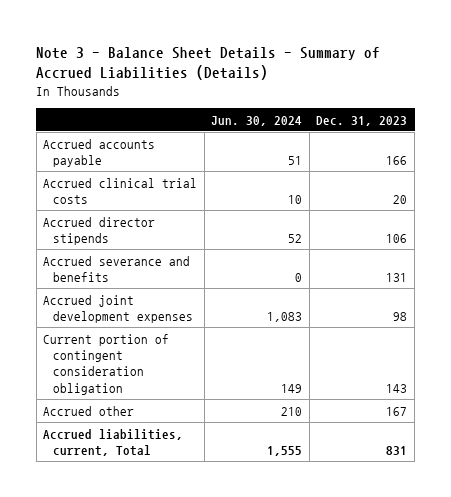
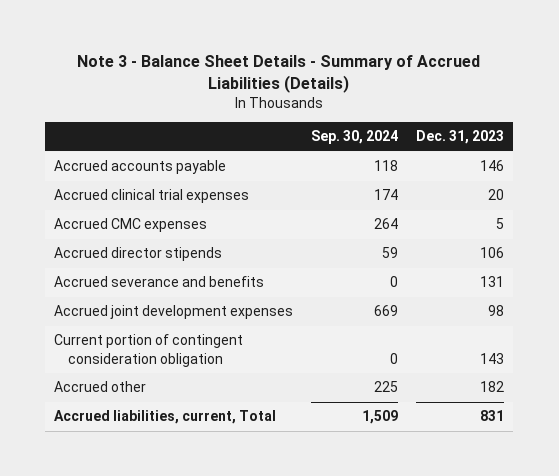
[211,115,303,126] Jun. 30, 2024 -> none
none -> [311,130,399,145] Sep. 30, 2024
[386,156,408,166] 166 -> [480,160,505,172] 146
[43,177,198,205] Accrued clinical trial costs -> [54,189,250,204] Accrued clinical trial expenses
none -> [54,218,208,233] Accrued CMC expenses
[386,406,408,416] 167 -> [480,381,505,393] 182

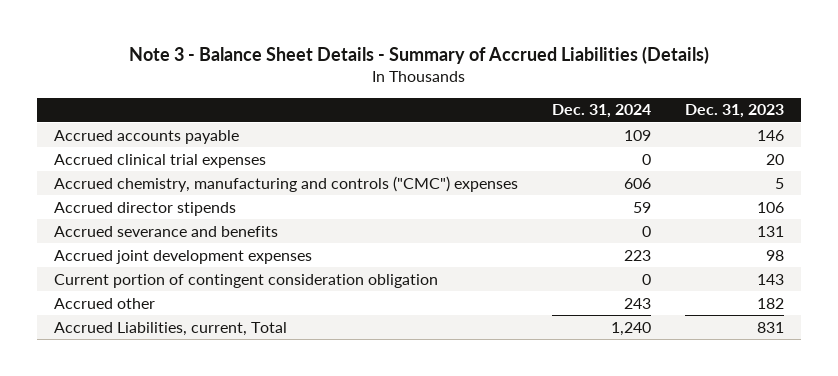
[311,130,399,145] Sep. 30, 2024 -> none
none -> [552,104,652,119] Dec. 31, 2024
[54,218,208,233] Accrued CMC expenses -> [53,175,518,192] Accrued chemistry, manufacturing and controls ("CMC") expenses
[54,410,277,425] Accrued liabilities, current, Total -> [53,321,287,336] Accrued Liabilities, current, Total

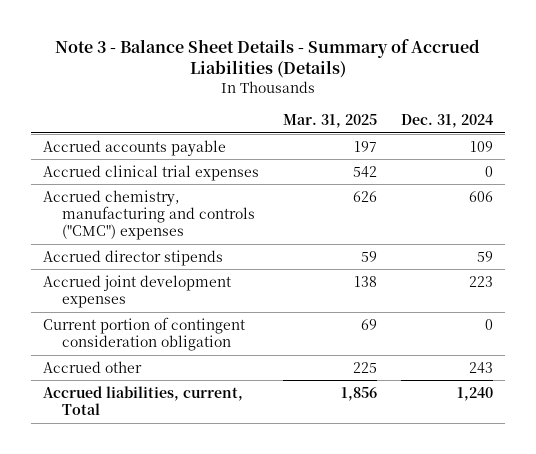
[685,104,785,119] Dec. 31, 2023 -> none
none -> [283,113,378,128] Mar. 31, 2025
[53,225,278,237] Accrued severance and benefits -> none
[53,321,287,336] Accrued Liabilities, current, Total -> [43,385,244,415] Accrued liabilities, current, Total

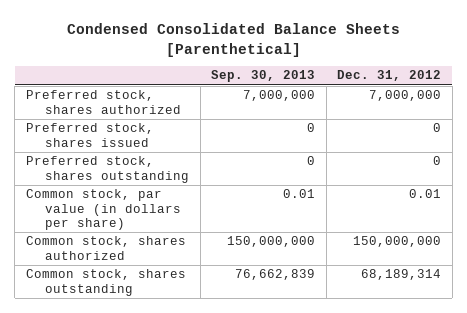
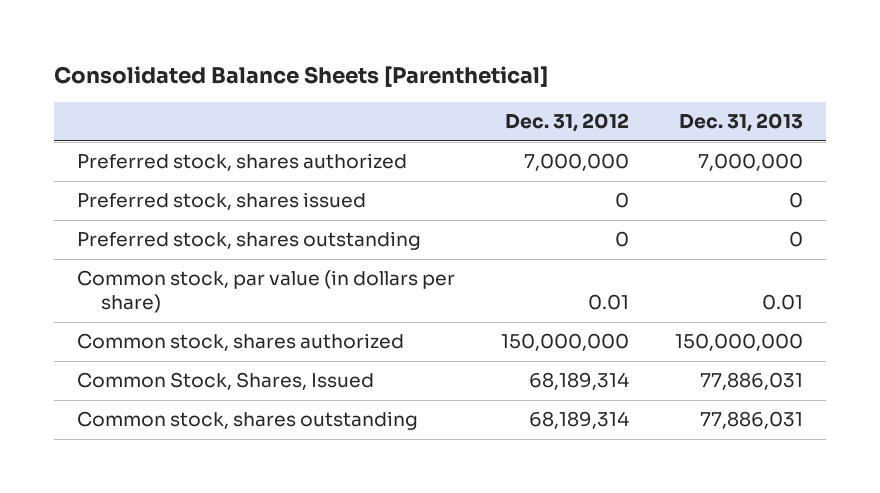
[66,23,400,57] Condensed Consolidated Balance Sheets [Parenthetical] -> [54,66,549,88] Consolidated Balance Sheets [Parenthetical]
[211,70,316,83] Sep. 30, 2013 -> none
none -> [678,113,803,133] Dec. 31, 2013
none -> [76,372,374,391] Common Stock, Shares, Issued

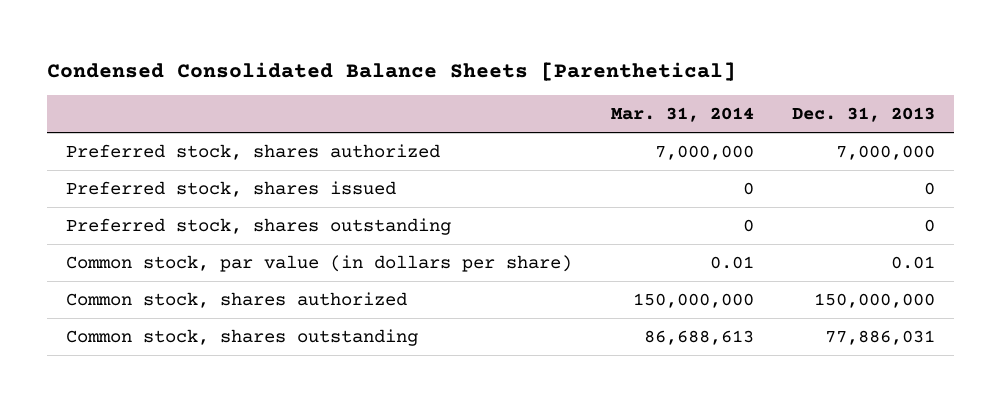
[54,66,549,88] Consolidated Balance Sheets [Parenthetical] -> [47,61,737,81] Condensed Consolidated Balance Sheets [Parenthetical]
[504,113,629,133] Dec. 31, 2012 -> none
none -> [610,107,754,123] Mar. 31, 2014
[76,372,374,391] Common Stock, Shares, Issued -> none

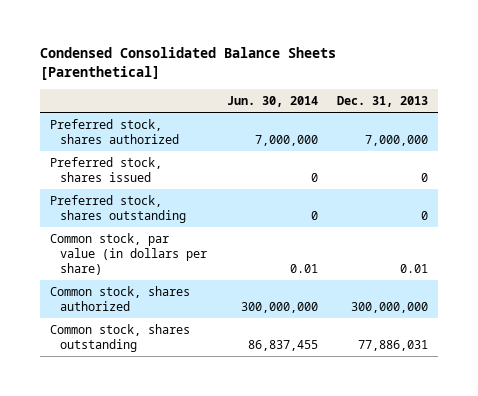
[610,107,754,123] Mar. 31, 2014 -> none
none -> [226,95,318,107] Jun. 30, 2014
[814,292,936,308] 150,000,000 -> [350,301,428,313] 300,000,000

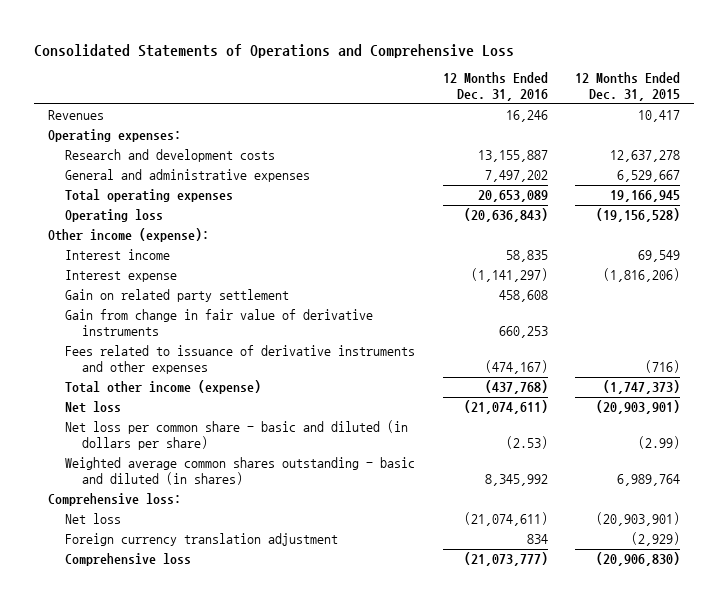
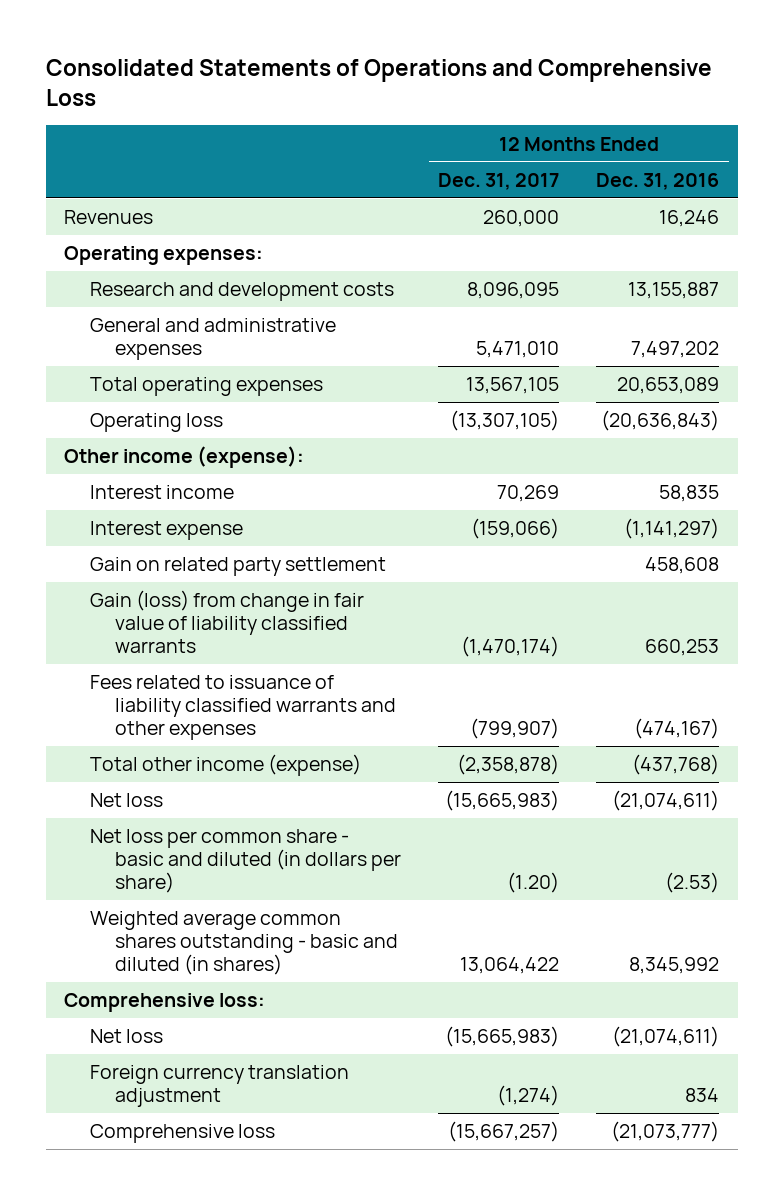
[575,72,681,102] 12 Months Ended Dec. 31, 2015 -> none
none -> [438,172,560,190] Dec. 31, 2017
[64,309,373,337] Gain from change in fair value of derivative instruments -> [89,590,364,653] Gain (loss) from change in fair value of liability classified warrants
[64,345,415,375] Fees related to issuance of derivative instruments and other expenses -> [89,675,397,740] Fees related to issuance of liability classified warrants and other expenses

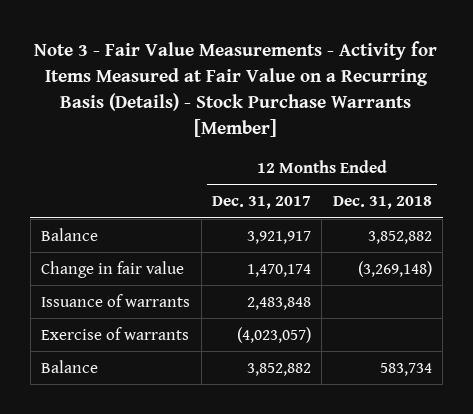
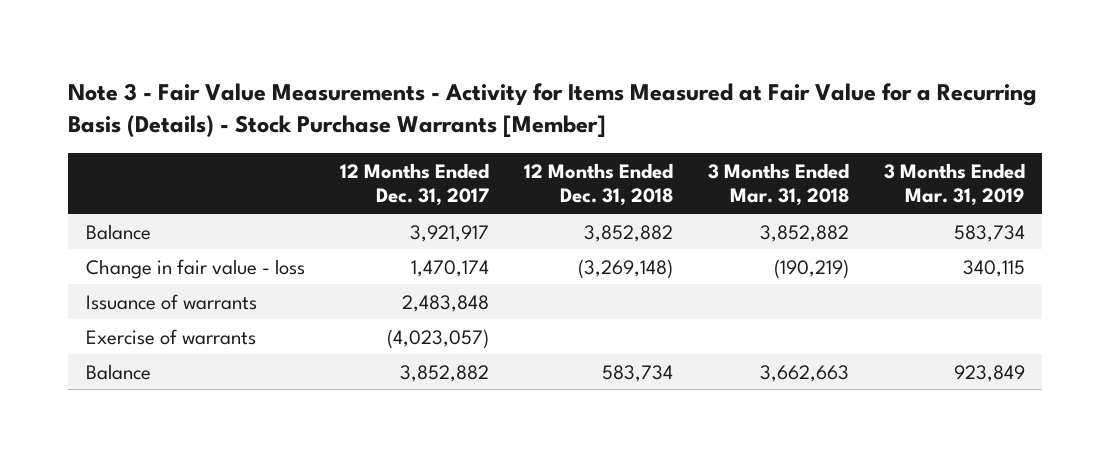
[34,41,438,138] Note 3 - Fair Value Measurements - Activity for Items Measured at Fair Value on a Recurring Basis (Details) - Stock Purchase Warrants [Member] -> [68,83,1038,138] Note 3 - Fair Value Measurements - Activity for Items Measured at Fair Value for a Recurring Basis (Details) - Stock Purchase Warrants [Member]
none -> [707,162,849,207] 3 Months Ended Mar. 31, 2018
none -> [883,162,1025,207] 3 Months Ended Mar. 31, 2019
[41,260,185,278] Change in fair value -> [85,258,305,279] Change in fair value - loss

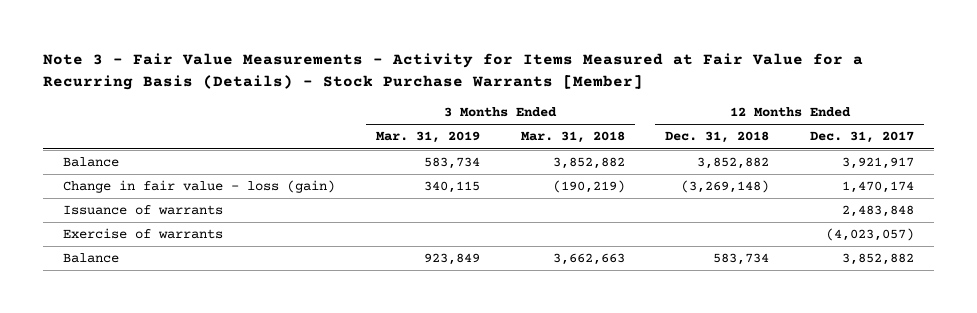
[85,258,305,279] Change in fair value - loss -> [63,180,336,194] Change in fair value - loss (gain)

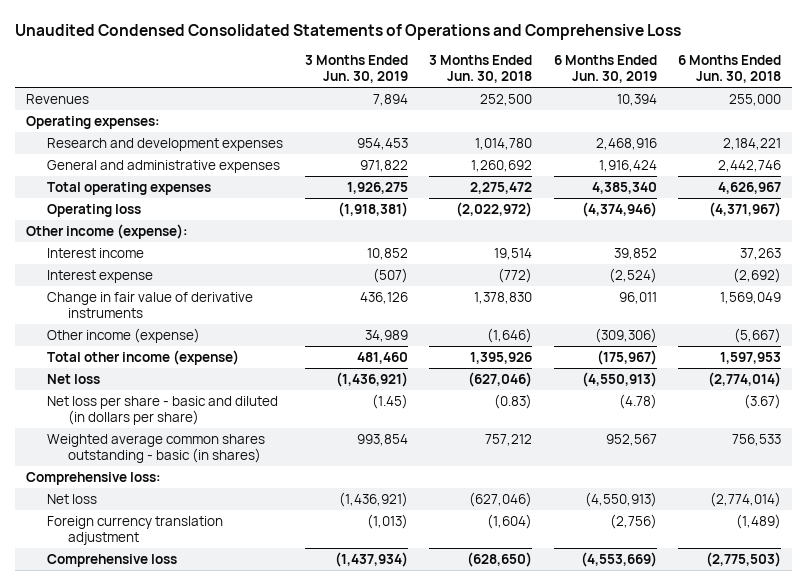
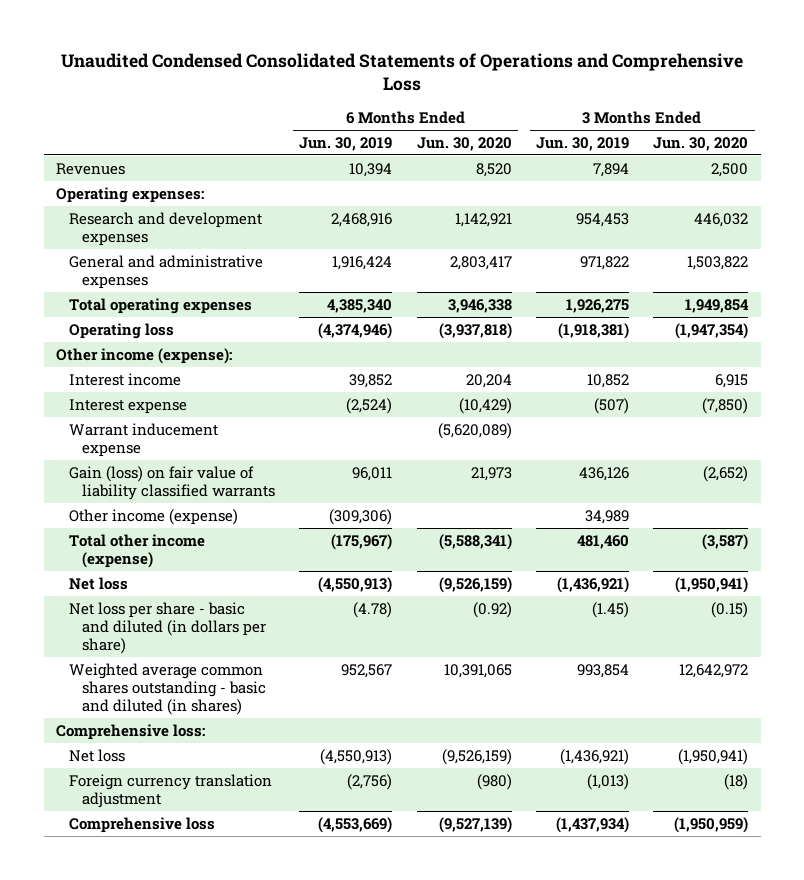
[429,55,533,84] 3 Months Ended Jun. 30, 2018 -> none
[678,55,782,84] 6 Months Ended Jun. 30, 2018 -> none
none -> [416,136,512,151] Jun. 30, 2020
none -> [653,136,749,151] Jun. 30, 2020
none -> [68,422,218,458] Warrant inducement expense
[47,291,254,318] Change in fair value of derivative instruments -> [68,465,275,501] Gain (loss) on fair value of liability classified warrants
[47,433,266,463] Weighted average common shares outstanding - basic (in shares) -> [68,662,266,716] Weighted average common shares outstanding - basic and diluted (in shares)

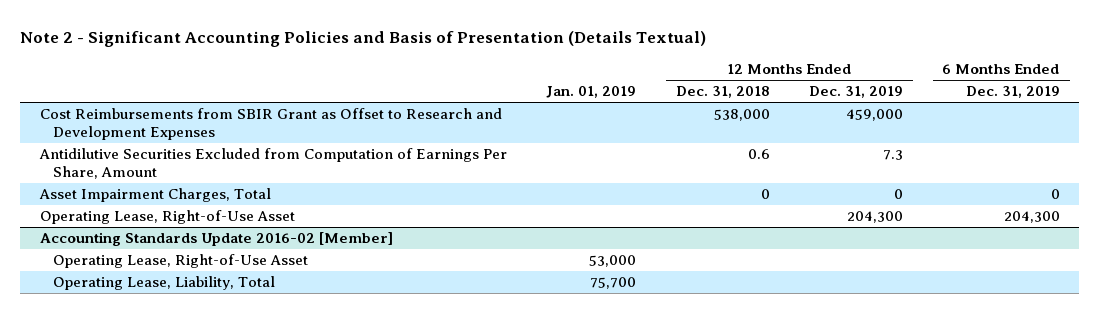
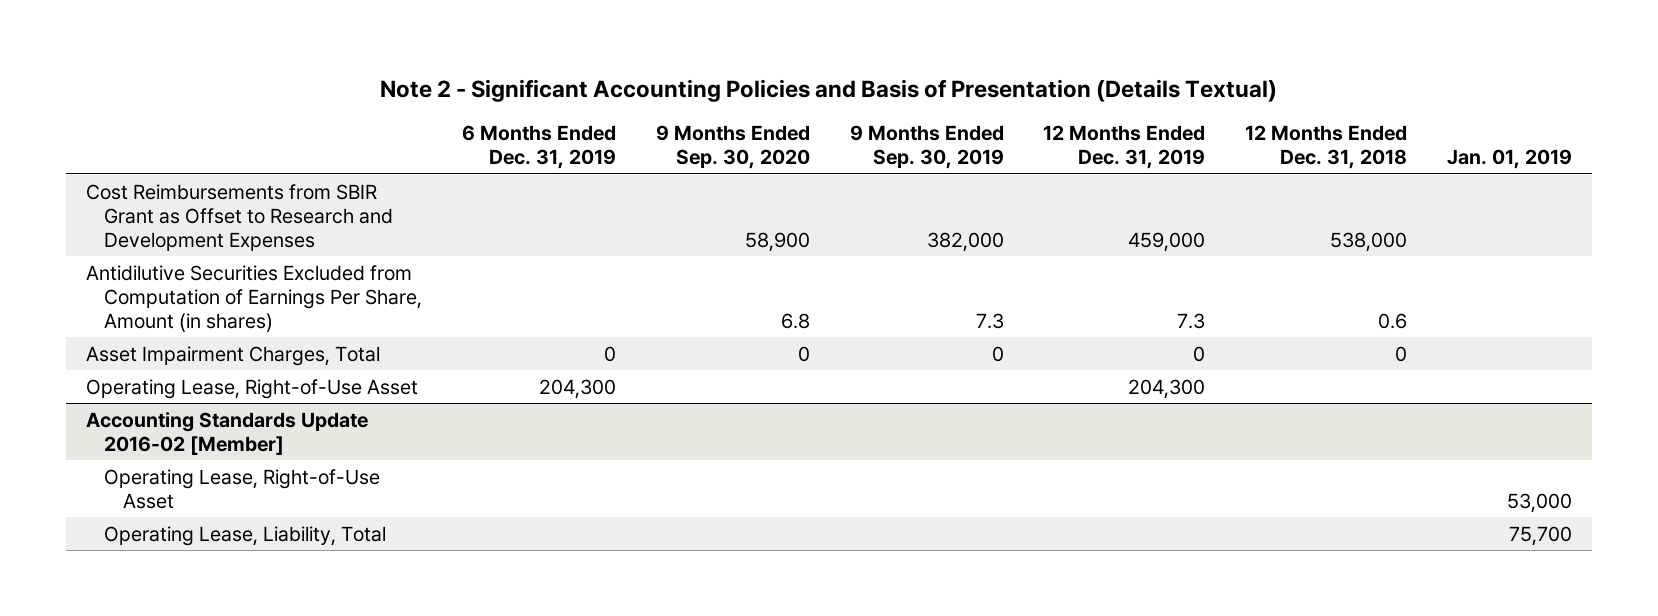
none -> [655,125,810,170] 9 Months Ended Sep. 30, 2020
none -> [849,125,1004,170] 9 Months Ended Sep. 30, 2019
[38,148,507,180] Antidilutive Securities Excluded from Computation of Earnings Per Share, Amount -> [85,264,423,332] Antidilutive Securities Excluded from Computation of Earnings Per Share, Amount (in shares)

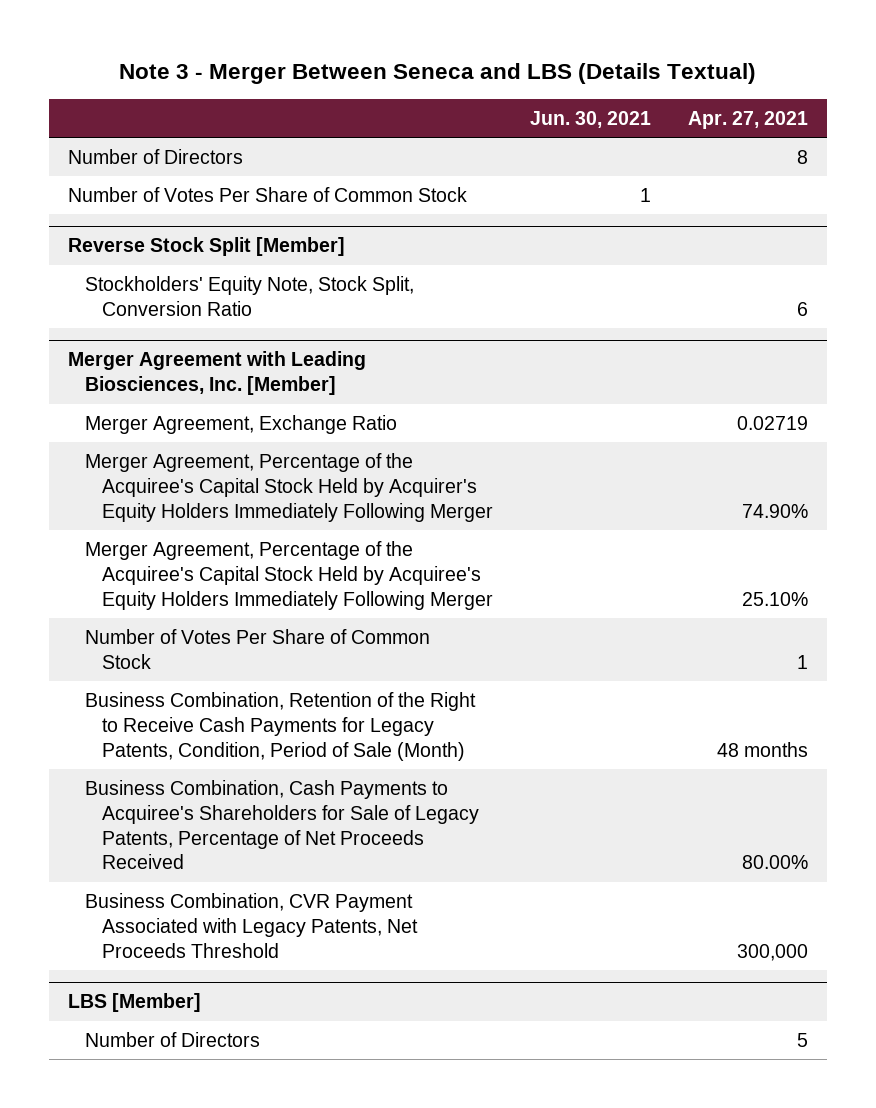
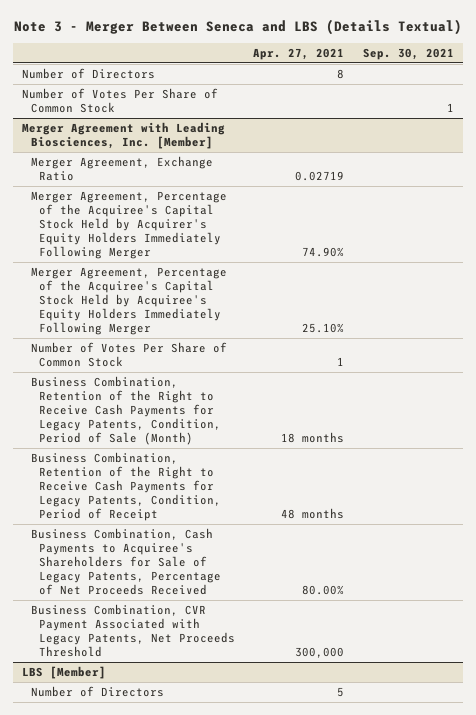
[530,110,652,128] Jun. 30, 2021 -> none
none -> [362,47,454,60] Sep. 30, 2021
[67,237,345,257] Reverse Stock Split [Member] -> none
[84,275,414,316] Stockholders' Equity Note, Stock Split, Conversion Ratio -> none
[717,741,809,757] 48 months -> [281,431,345,443] 18 months
none -> [30,451,221,521] Business Combination, Retention of the Right to Receive Cash Payments for Legacy Patents, Condition, Period of Receipt

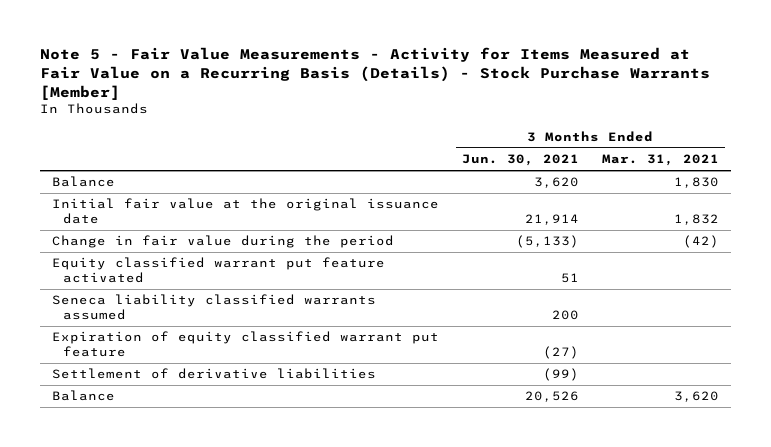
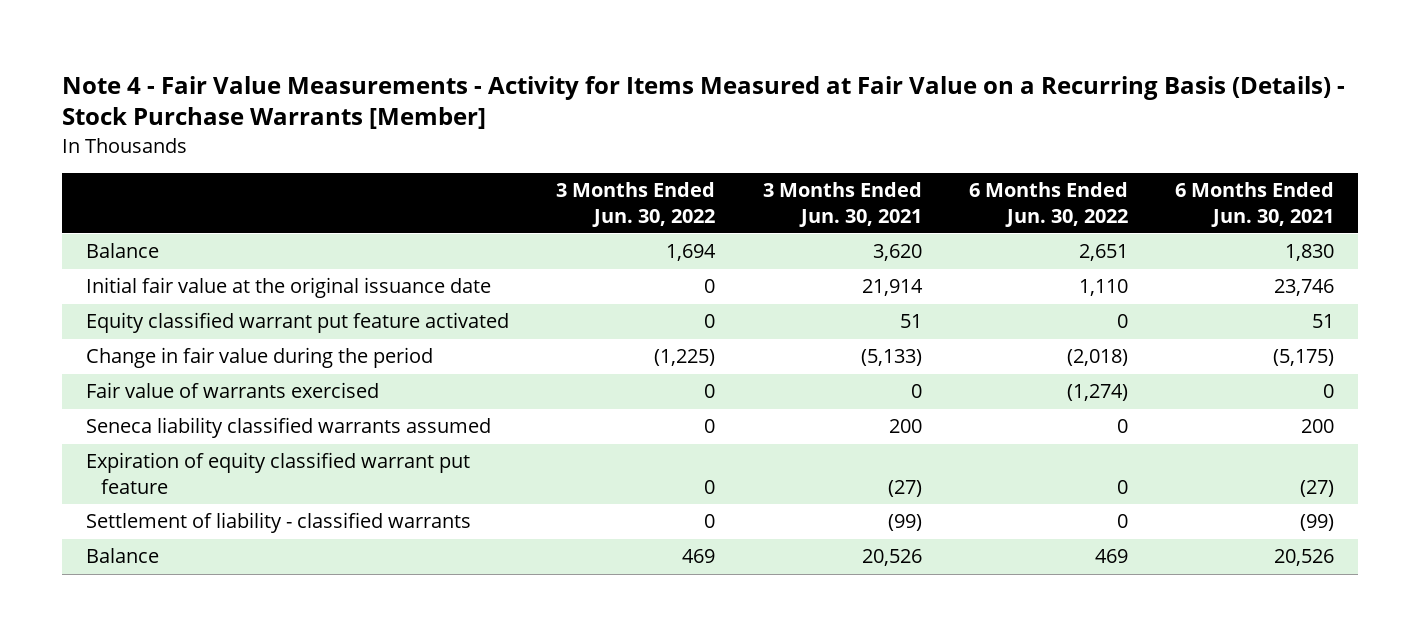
[40,47,711,100] Note 5 - Fair Value Measurements - Activity for Items Measured at Fair Value on a Recurring Basis (Details) - Stock Purchase Warrants [Member] -> [62,75,1346,130] Note 4 - Fair Value Measurements - Activity for Items Measured at Fair Value on a Recurring Basis (Details) - Stock Purchase Warrants [Member]
[602,154,720,167] Mar. 31, 2021 -> none
none -> [556,182,716,227] 3 Months Ended Jun. 30, 2022
none -> [969,182,1129,227] 6 Months Ended Jun. 30, 2022
none -> [1175,182,1335,227] 6 Months Ended Jun. 30, 2021
[51,235,394,249] Change in fair value during the period -> [86,347,434,369] Change in fair value during the period
none -> [86,382,380,399] Fair value of warrants exercised
[51,368,376,380] Settlement of derivative liabilities -> [86,512,472,534] Settlement of liability - classified warrants

